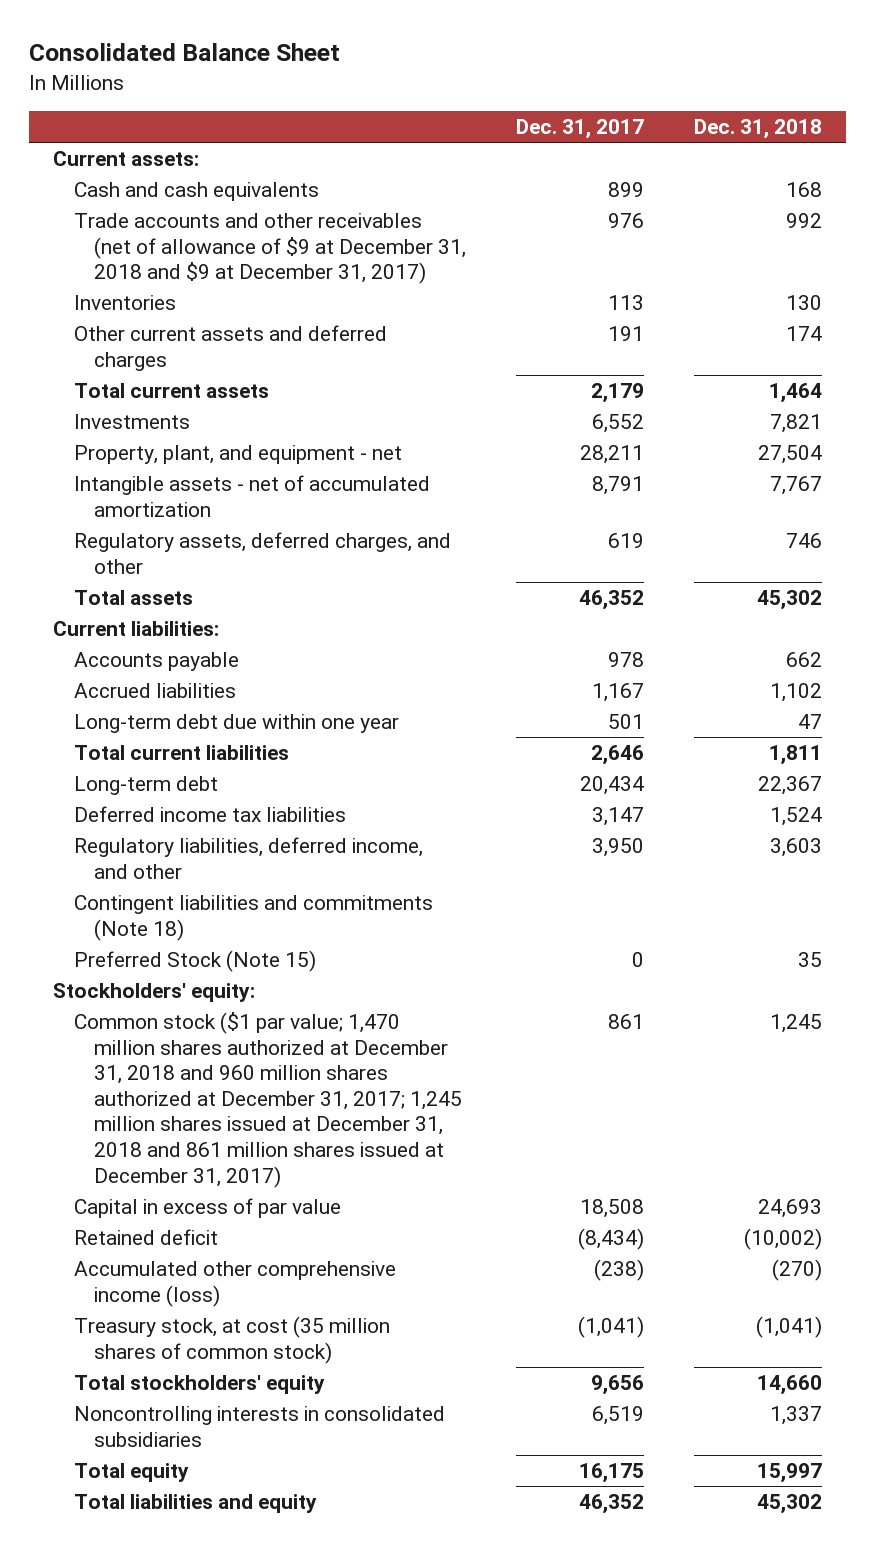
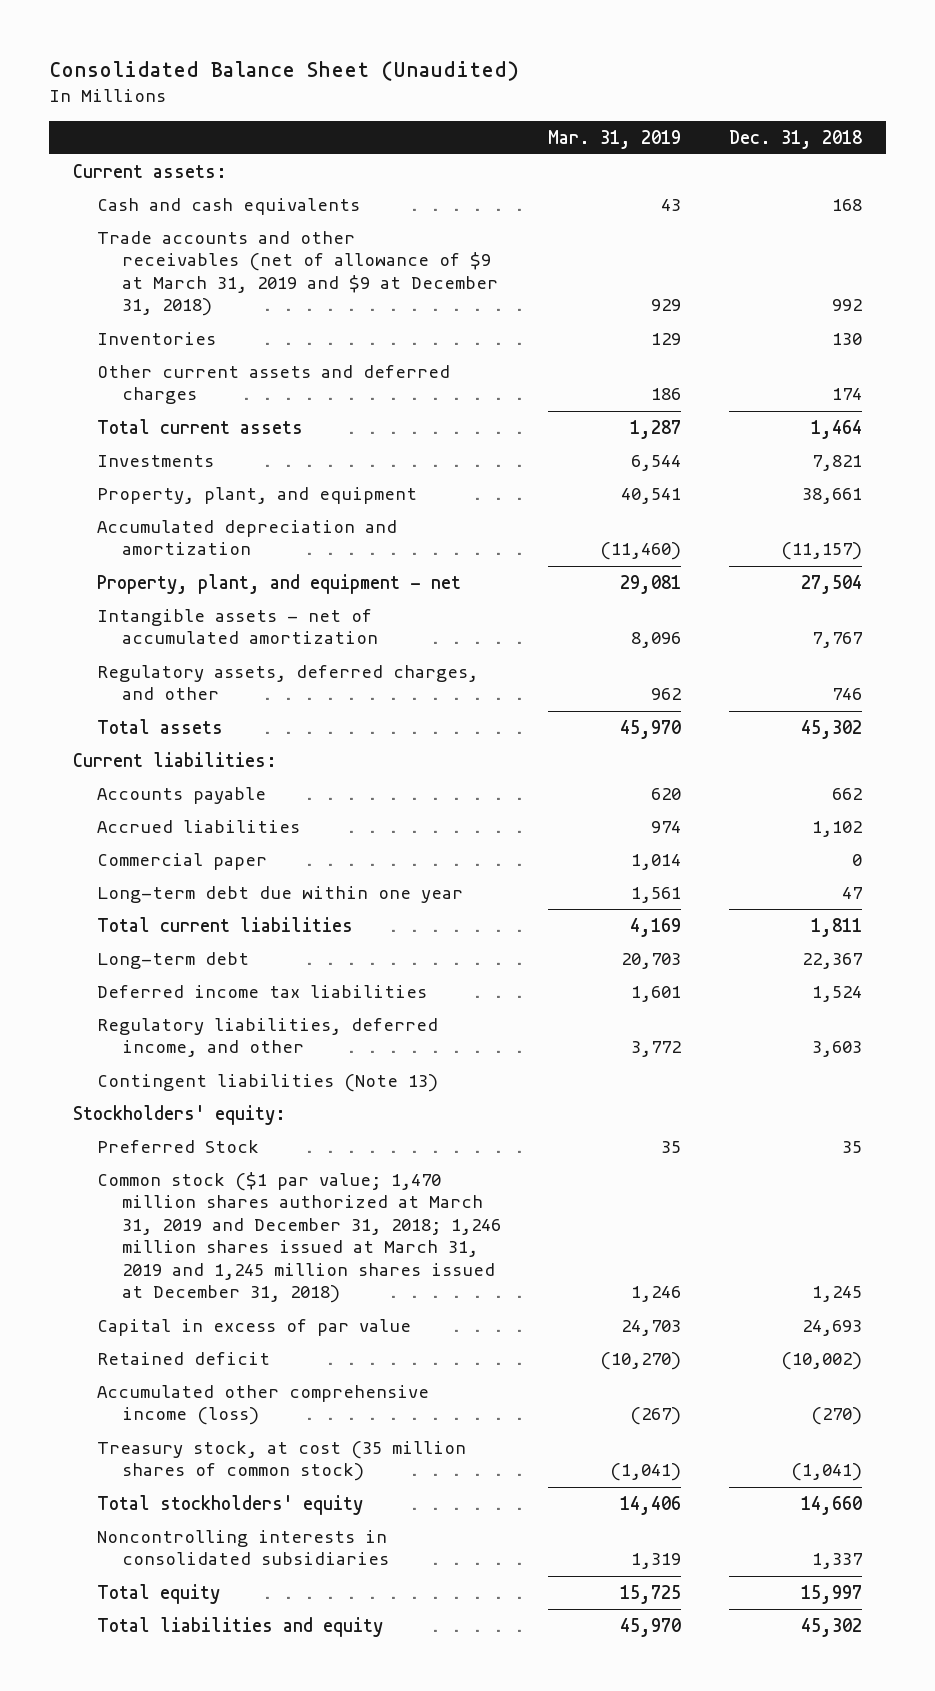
[28,43,340,62] Consolidated Balance Sheet -> [48,61,519,82] Consolidated Balance Sheet (Unaudited)
[515,119,644,140] Dec. 31, 2017 -> none
none -> [548,129,682,149] Mar. 31, 2019
[73,213,467,285] Trade accounts and other receivables (net of allowance of $9 at December 31, 2018 and $9 at December 31, 2017) -> [97,230,498,317] Trade accounts and other receivables (net of allowance of $9 at March 31, 2019 and $9 at December 31, 2018)
none -> [97,486,418,504] Property, plant, and equipment
none -> [97,519,398,556] Accumulated depreciation and amortization
none -> [97,852,268,870] Commercial paper
[73,950,316,973] Preferred Stock (Note 15) -> none
[73,895,433,941] Contingent liabilities and commitments (Note 18) -> [97,1073,439,1092] Contingent liabilities (Note 13)
none -> [97,1139,260,1153] Preferred Stock
[73,1012,463,1188] Common stock ($1 par value; 1,470 million shares authorized at December 31, 2018 and 960 million shares authorized at December 31, 2017; 1,245 million shares issued at December 31, 2018 and 861 million shares issued at December 31, 2017) -> [97,1171,501,1304] Common stock ($1 par value; 1,470 million shares authorized at March 31, 2019 and December 31, 2018; 1,246 million shares issued at March 31, 2019 and 1,245 million shares issued at December 31, 2018)

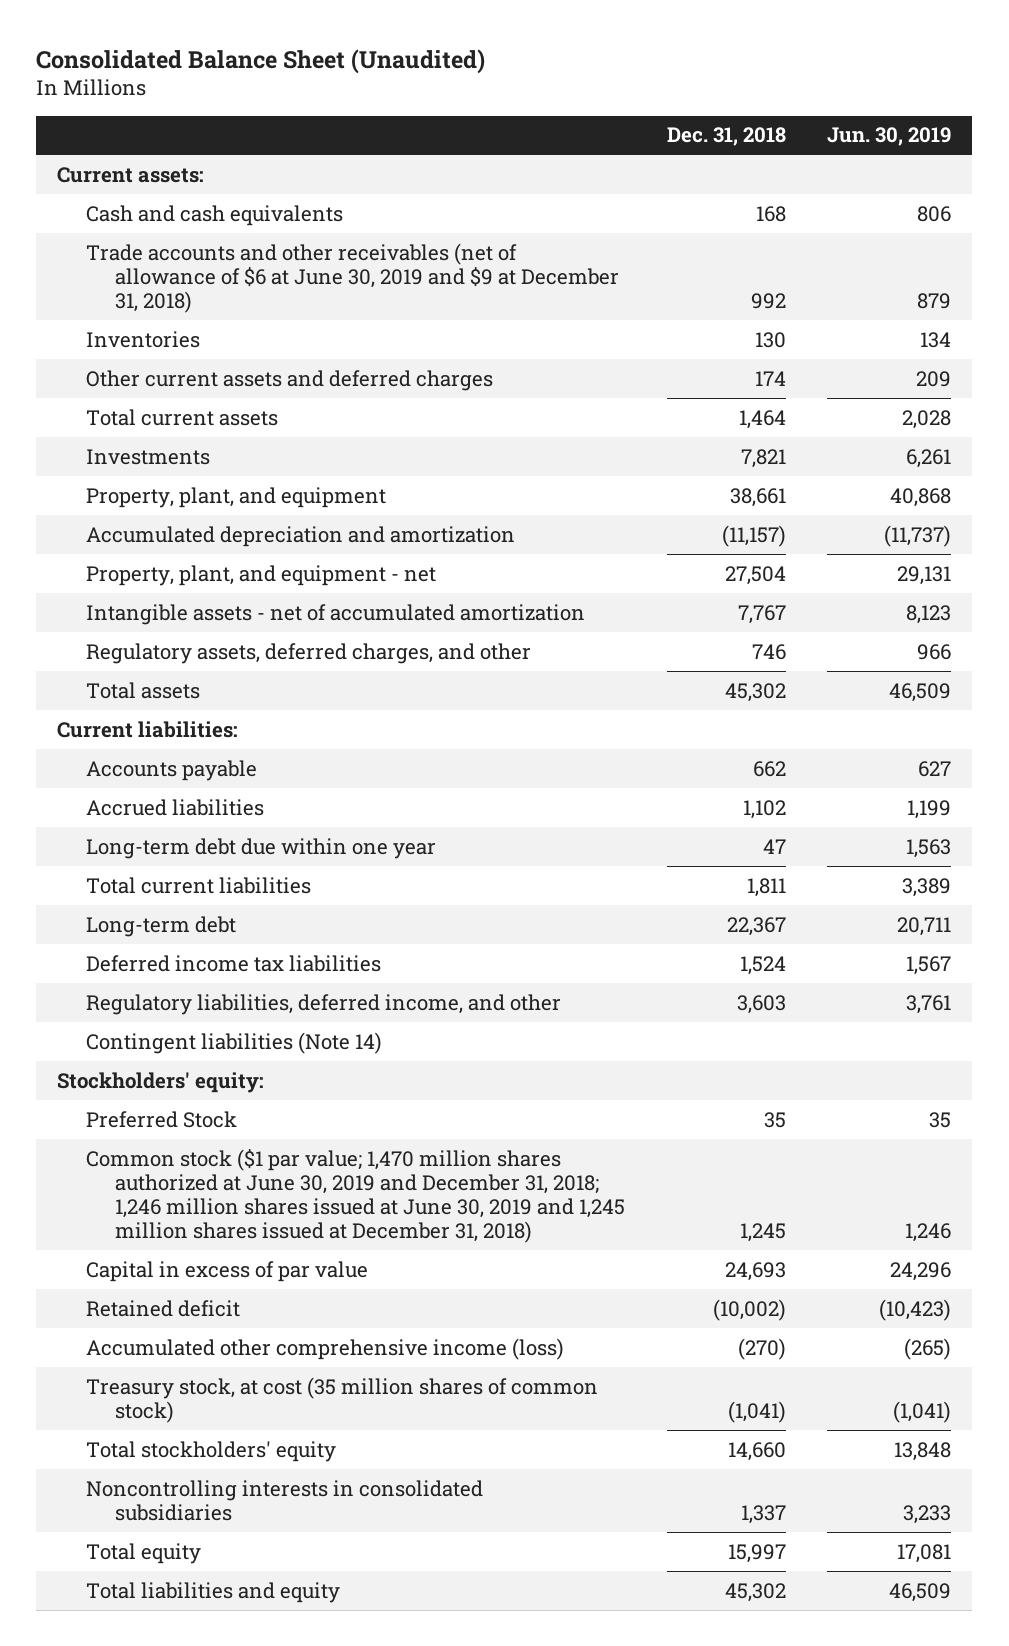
[548,129,682,149] Mar. 31, 2019 -> none
none -> [827,127,952,147] Jun. 30, 2019
[97,230,498,317] Trade accounts and other receivables (net of allowance of $9 at March 31, 2019 and $9 at December 31, 2018) -> [86,242,619,313] Trade accounts and other receivables (net of allowance of $6 at June 30, 2019 and $9 at December 31, 2018)
[97,852,268,870] Commercial paper -> none
[97,1073,439,1092] Contingent liabilities (Note 13) -> [86,1031,383,1054] Contingent liabilities (Note 14)
[97,1171,501,1304] Common stock ($1 par value; 1,470 million shares authorized at March 31, 2019 and December 31, 2018; 1,246 million shares issued at March 31, 2019 and 1,245 million shares issued at December 31, 2018) -> [86,1148,625,1244] Common stock ($1 par value; 1,470 million shares authorized at June 30, 2019 and December 31, 2018; 1,246 million shares issued at June 30, 2019 and 1,245 million shares issued at December 31, 2018)

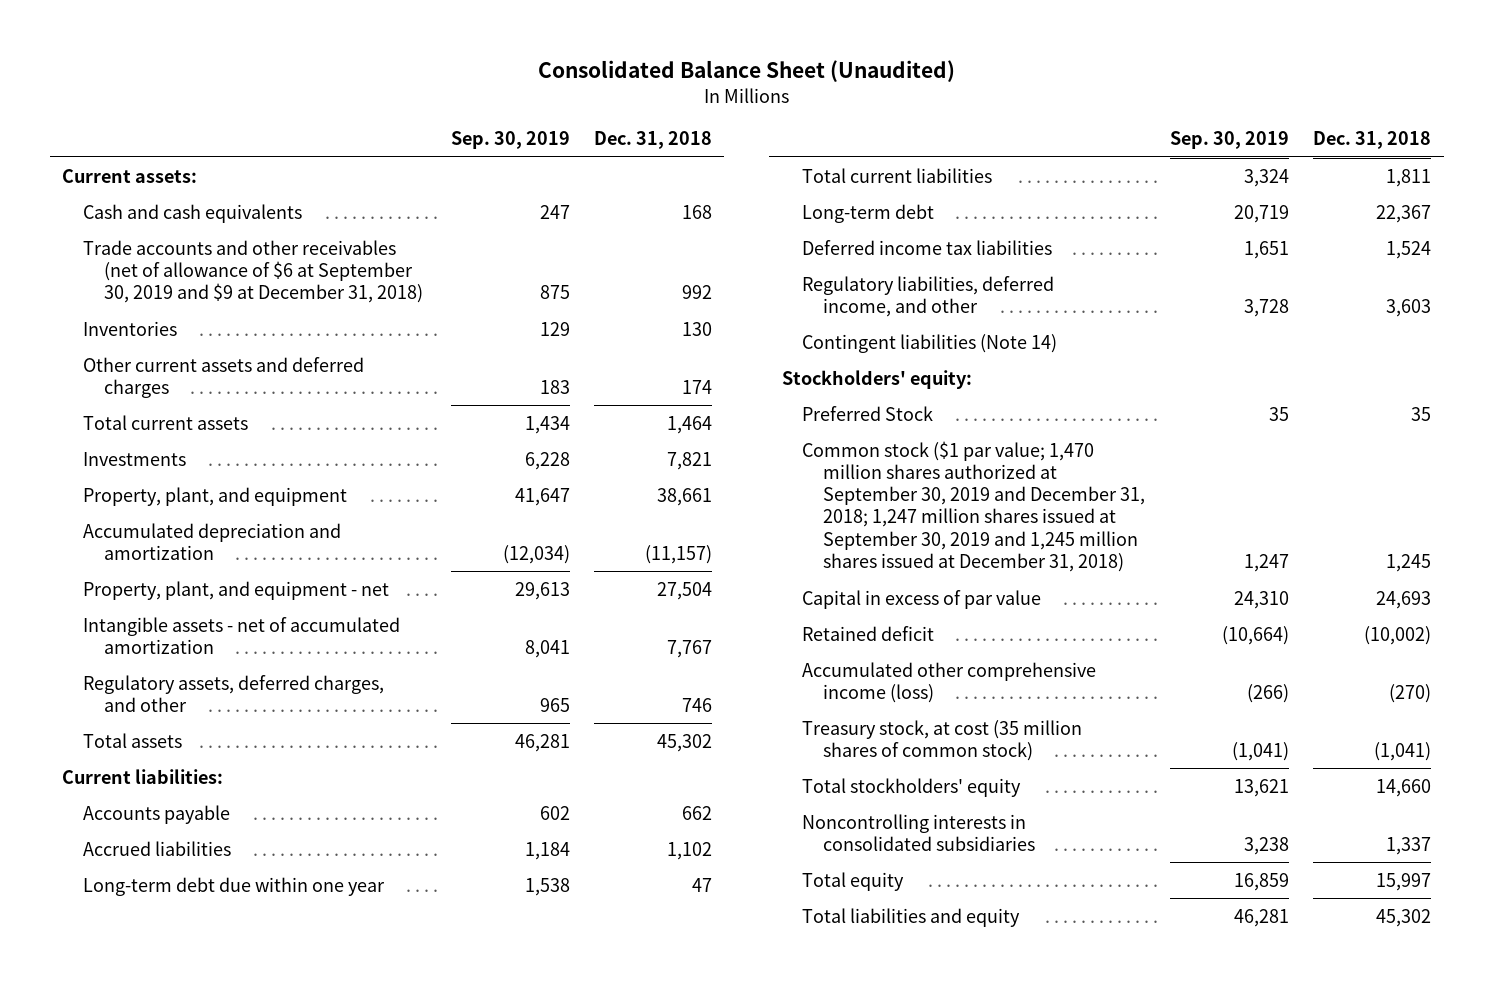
[827,127,952,147] Jun. 30, 2019 -> none
none -> [450,131,570,150] Sep. 30, 2019
[86,242,619,313] Trade accounts and other receivables (net of allowance of $6 at June 30, 2019 and $9 at December 31, 2018) -> [83,239,423,304] Trade accounts and other receivables (net of allowance of $6 at September 30, 2019 and $9 at December 31, 2018)
[86,1148,625,1244] Common stock ($1 par value; 1,470 million shares authorized at June 30, 2019 and December 31, 2018; 1,246 million shares issued at June 30, 2019 and 1,245 million shares issued at December 31, 2018) -> [802,440,1146,573] Common stock ($1 par value; 1,470 million shares authorized at September 30, 2019 and December 31, 2018; 1,247 million shares issued at September 30, 2019 and 1,245 million shares issued at December 31, 2018)

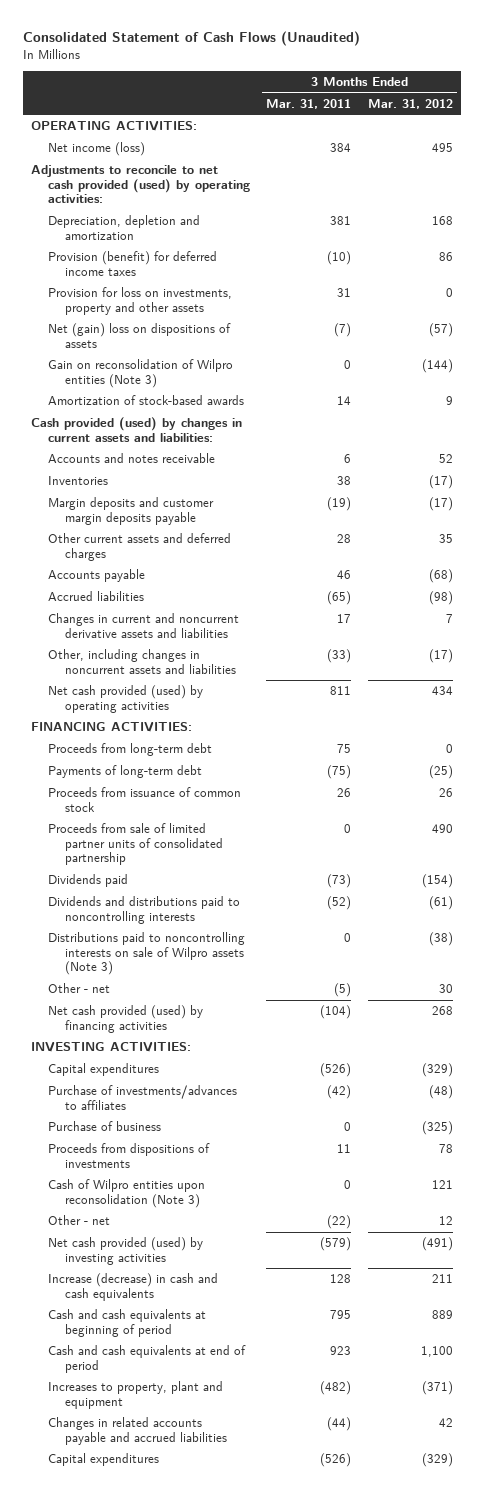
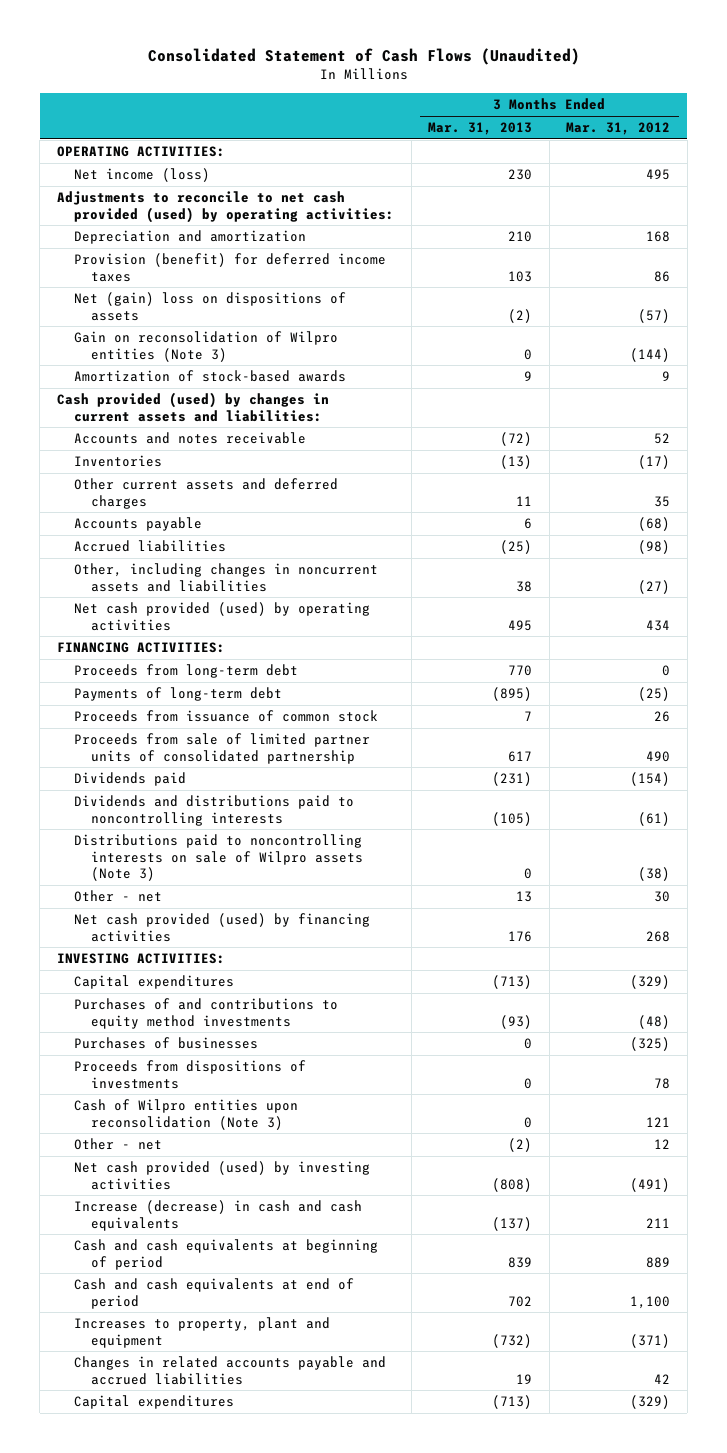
[266,98,352,109] Mar. 31, 2011 -> none
none -> [428,122,533,136] Mar. 31, 2013
[47,215,200,240] Depreciation, depletion and amortization -> [73,230,306,245] Depreciation and amortization
[47,287,232,315] Provision for loss on investments, property and other assets -> none
[47,497,214,525] Margin deposits and customer margin deposits payable -> none
[47,613,239,638] Changes in current and noncurrent derivative assets and liabilities -> none
[428,649,453,664] (17) -> [638,579,671,594] (27)
[47,1085,237,1110] Purchase of investments/advances to affiliates -> none
none -> [73,998,338,1029] Purchases of and contributions to equity method investments
[47,1121,161,1132] Purchase of business -> [73,1037,258,1050] Purchases of businesses

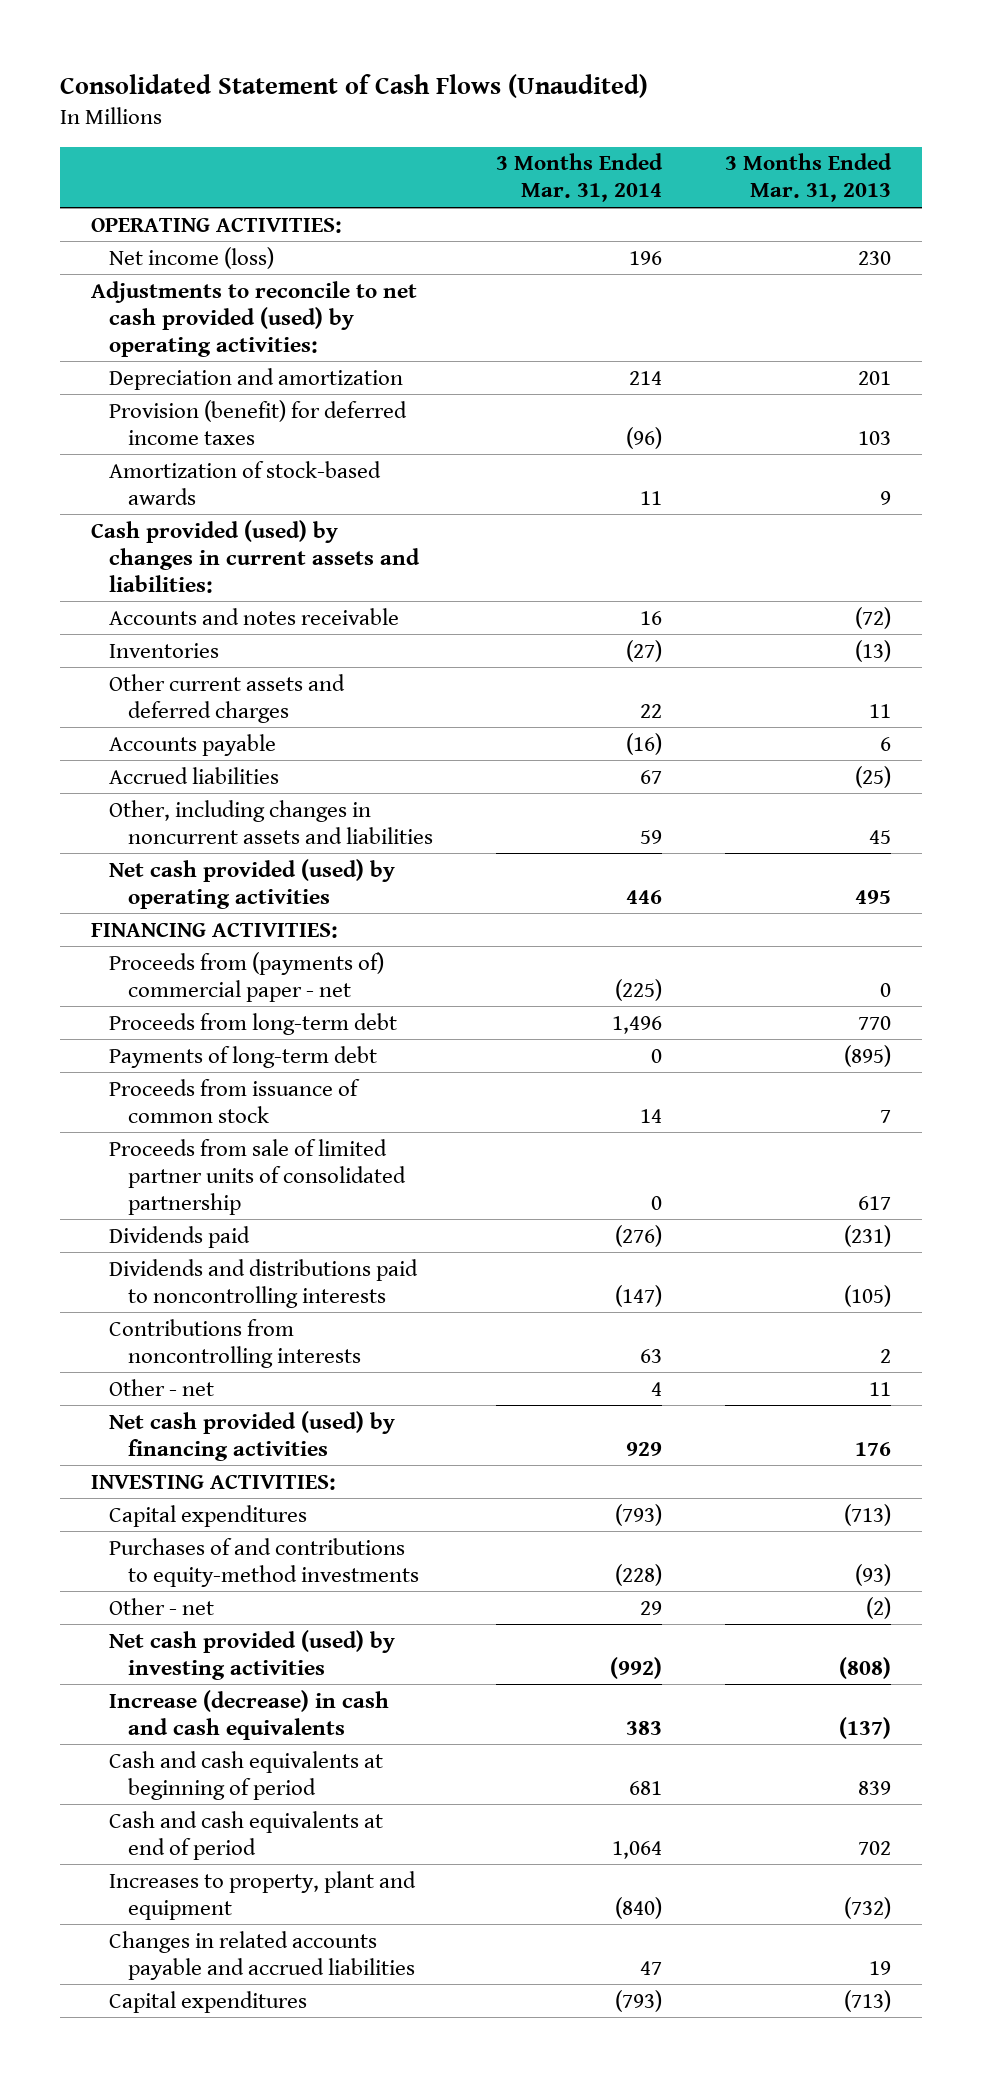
[566,122,671,136] Mar. 31, 2012 -> none
none -> [495,153,663,203] 3 Months Ended Mar. 31, 2014
[508,231,533,243] 210 -> [857,370,891,385] 201
[73,292,346,321] Net (gain) loss on dispositions of assets -> none
[73,331,338,362] Gain on reconsolidation of Wilpro entities (Note 3) -> none
[516,580,533,592] 38 -> [868,829,891,844] 45
none -> [109,951,385,1002] Proceeds from (payments of) commercial paper - net
[73,834,364,882] Distributions paid to noncontrolling interests on sale of Wilpro assets (Note 3) -> none
none -> [109,1318,361,1368] Contributions from noncontrolling interests
[516,891,533,903] 13 -> [868,1381,891,1396] 11
[73,1037,258,1050] Purchases of businesses -> none
[73,1060,306,1089] Proceeds from dispositions of investments -> none
[73,1099,298,1130] Cash of Wilpro entities upon reconsolidation (Note 3) -> none
[73,998,338,1029] Purchases of and contributions to equity method investments -> [109,1537,419,1587] Purchases of and contributions to equity-method investments

